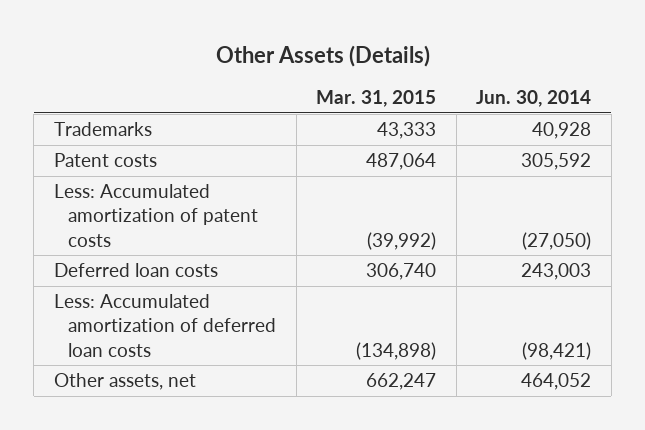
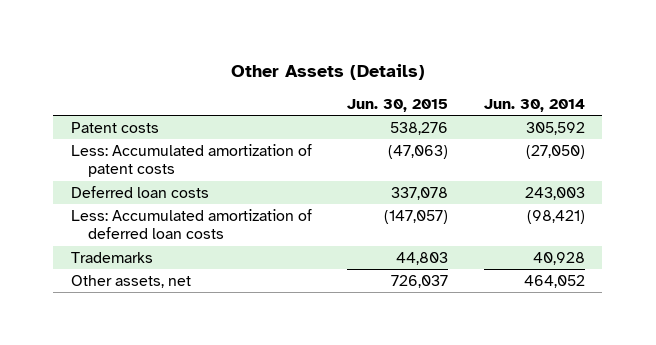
[316,90,437,108] Mar. 31, 2015 -> none
none -> [347,99,449,113] Jun. 30, 2015
[53,122,152,137] Trademarks -> [70,251,153,263] Trademarks

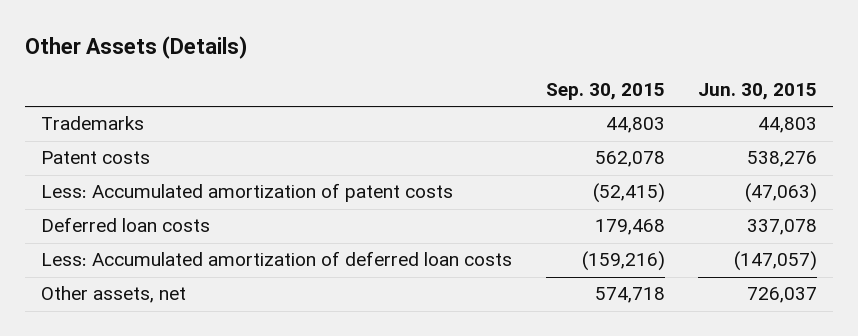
[483,99,585,113] Jun. 30, 2014 -> none
none -> [545,83,665,101] Sep. 30, 2015
[70,251,153,263] Trademarks -> [41,116,145,131] Trademarks

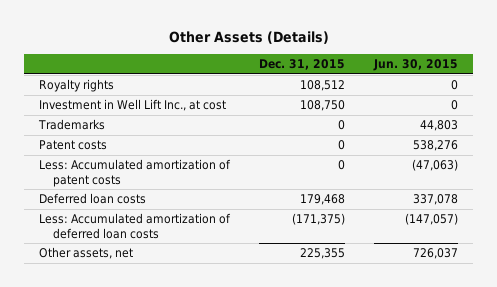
[545,83,665,101] Sep. 30, 2015 -> none
none -> [259,59,346,71] Dec. 31, 2015
none -> [38,79,114,93] Royalty rights
none -> [38,99,226,112] Investment in Well Lift Inc., at cost

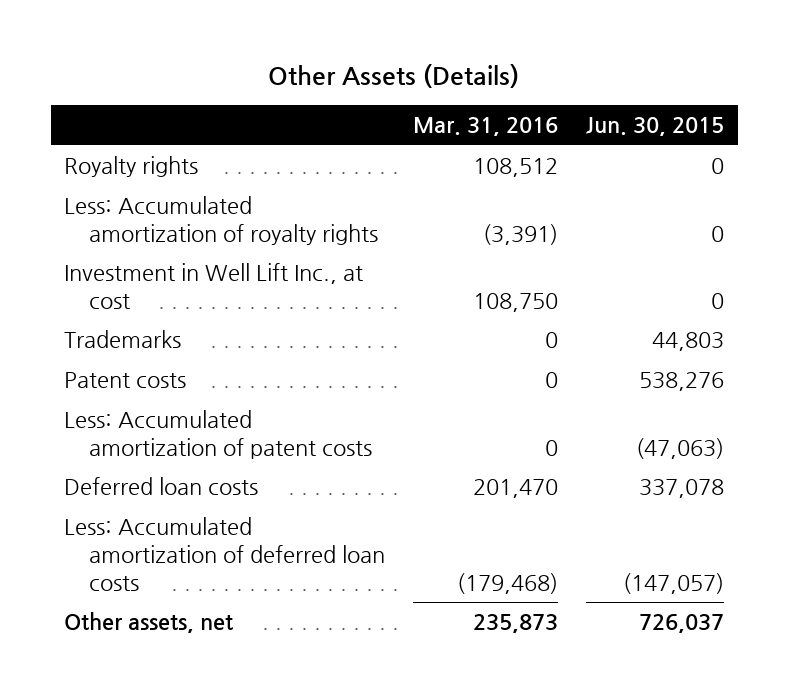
[259,59,346,71] Dec. 31, 2015 -> none
none -> [412,117,558,137] Mar. 31, 2016
none -> [64,196,379,245] Less: Accumulated amortization of royalty rights

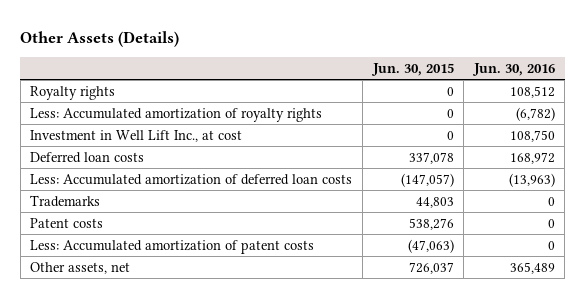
[412,117,558,137] Mar. 31, 2016 -> none
none -> [471,62,555,76] Jun. 30, 2016
[64,477,259,496] Deferred loan costs -> [30,151,145,163] Deferred loan costs
[64,517,386,591] Less: Accumulated amortization of deferred loan costs -> [30,173,353,185] Less: Accumulated amortization of deferred loan costs

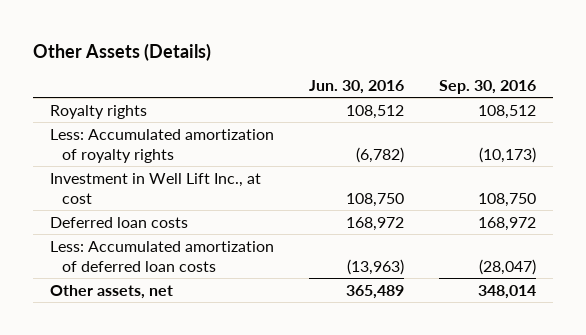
[370,62,454,76] Jun. 30, 2015 -> none
none -> [438,80,536,95] Sep. 30, 2016
[30,194,101,207] Trademarks -> none
[30,217,104,228] Patent costs -> none
[30,239,315,254] Less: Accumulated amortization of patent costs -> none

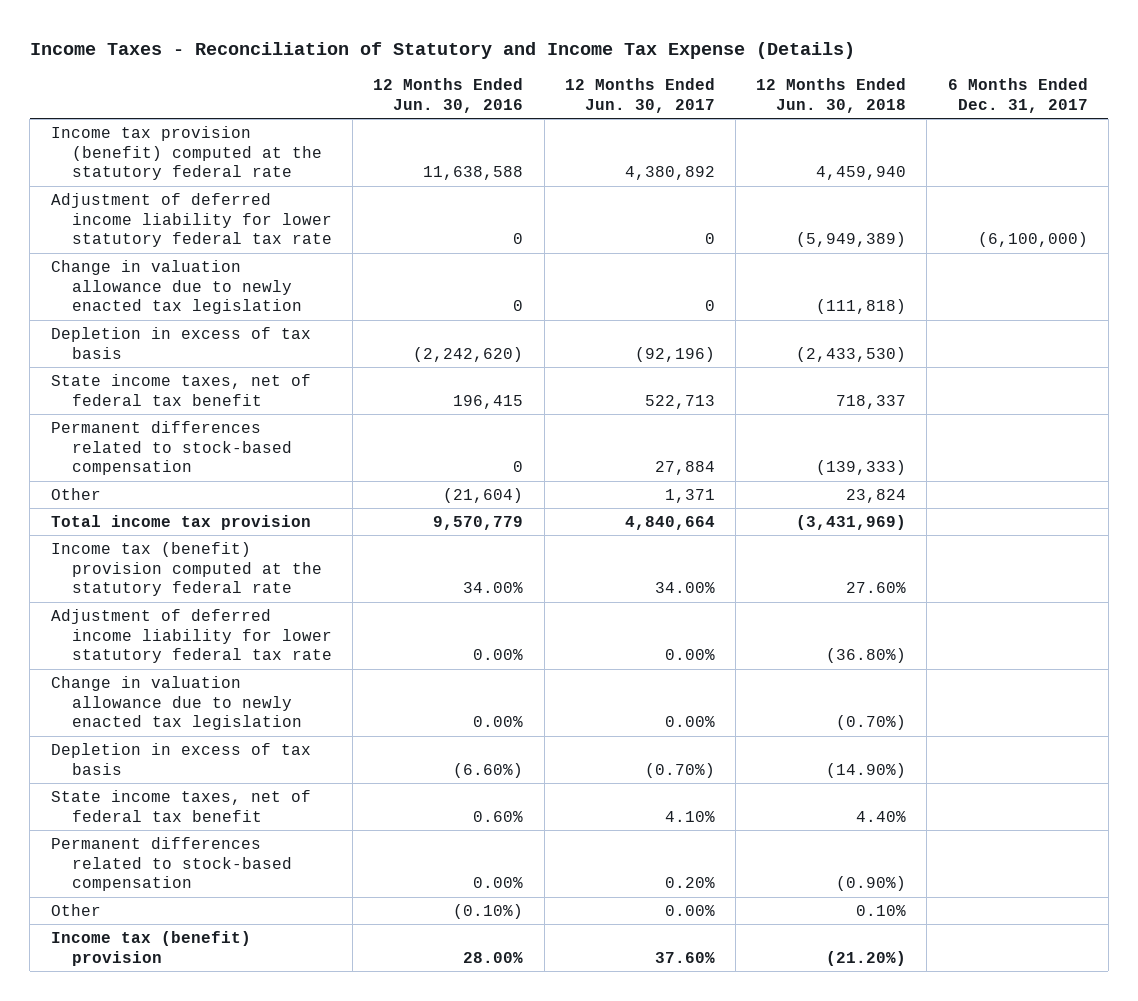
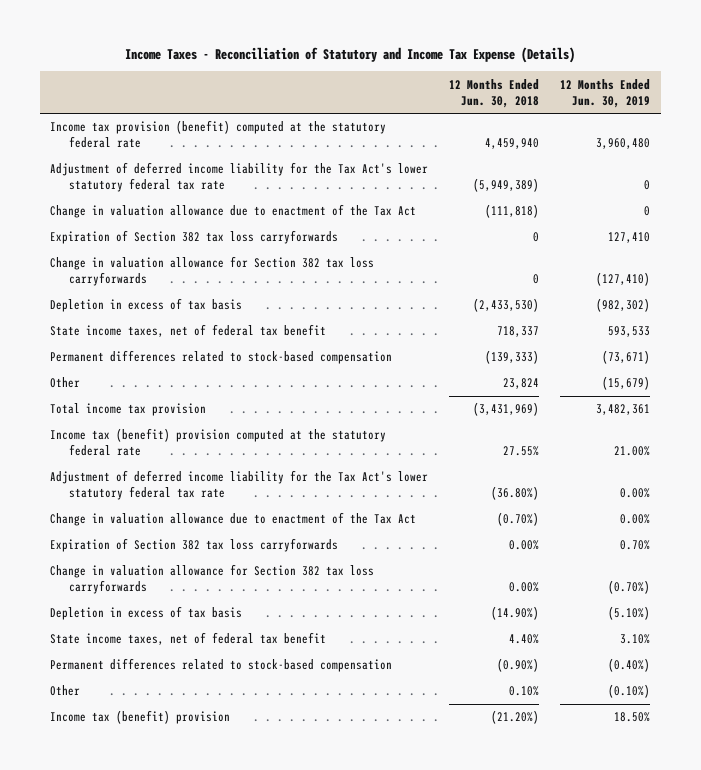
[373,78,524,114] 12 Months Ended Jun. 30, 2016 -> none
[564,78,715,114] 12 Months Ended Jun. 30, 2017 -> none
[947,78,1088,114] 6 Months Ended Dec. 31, 2017 -> none
none -> [560,78,651,108] 12 Months Ended Jun. 30, 2019
[50,193,333,248] Adjustment of deferred income liability for lower statutory federal tax rate -> [50,162,429,193] Adjustment of deferred income liability for the Tax Act's lower statutory federal tax rate
[50,260,303,315] Change in valuation allowance due to newly enacted tax legislation -> [50,204,417,219] Change in valuation allowance due to enactment of the Tax Act
none -> [50,230,339,245] Expiration of Section 382 tax loss carryforwards
none -> [50,256,375,287] Change in valuation allowance for Section 382 tax loss carryforwards
[846,582,907,594] 27.60% -> [503,446,540,457] 27.55%
[50,609,333,664] Adjustment of deferred income liability for lower statutory federal tax rate -> [50,470,429,501] Adjustment of deferred income liability for the Tax Act's lower statutory federal tax rate
[50,676,303,731] Change in valuation allowance due to newly enacted tax legislation -> [50,512,417,527] Change in valuation allowance due to enactment of the Tax Act
none -> [50,538,339,553] Expiration of Section 382 tax loss carryforwards
none -> [50,564,375,595] Change in valuation allowance for Section 382 tax loss carryforwards

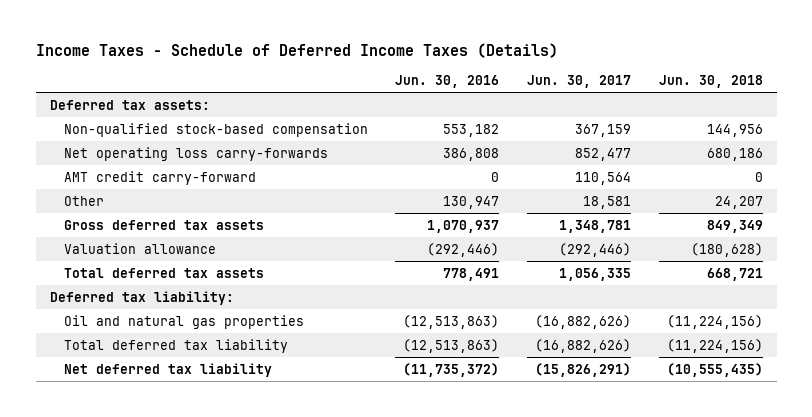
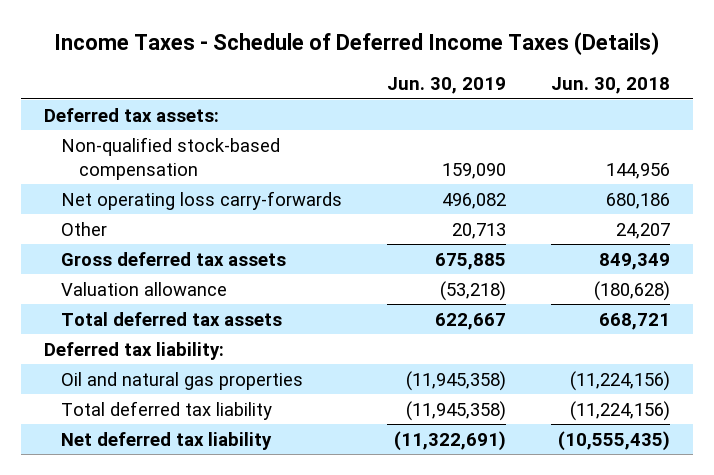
[395,75,500,89] Jun. 30, 2016 -> none
[527,75,632,89] Jun. 30, 2017 -> none
none -> [387,77,507,95] Jun. 30, 2019
[63,170,256,185] AMT credit carry-forward -> none

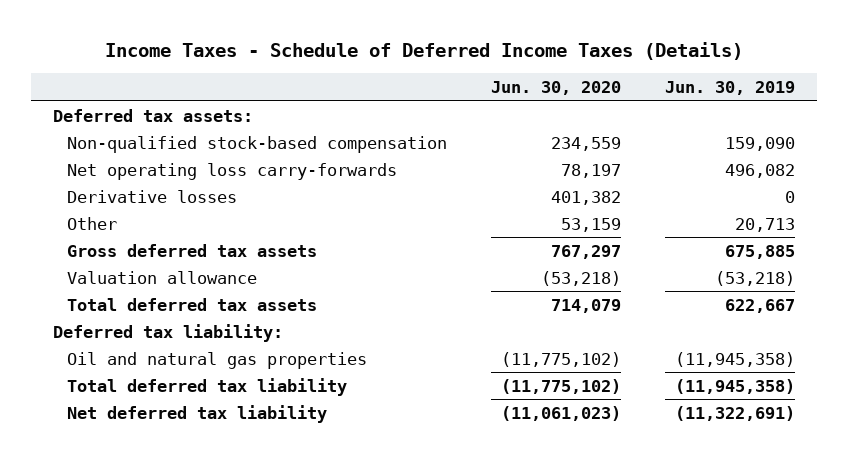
[551,77,671,95] Jun. 30, 2018 -> none
none -> [491,81,622,96] Jun. 30, 2020
none -> [67,189,238,203] Derivative losses

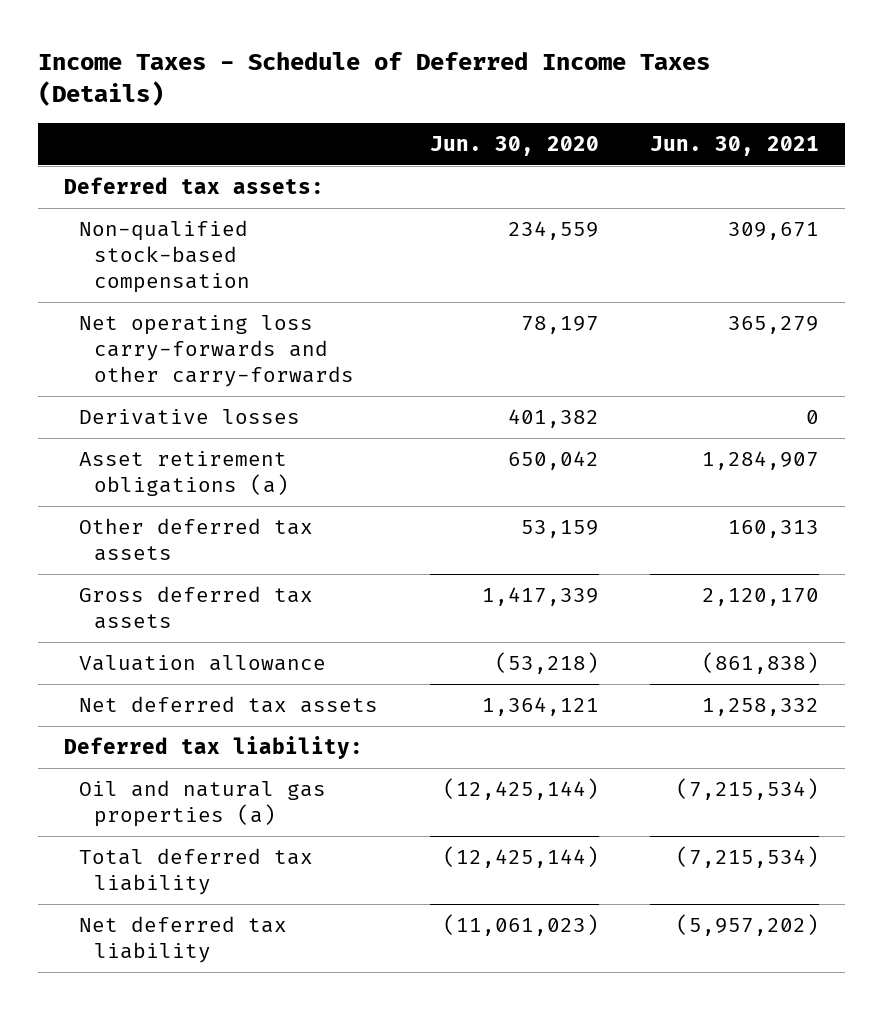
[664,81,795,96] Jun. 30, 2019 -> none
none -> [650,136,820,157] Jun. 30, 2021
[67,162,398,180] Net operating loss carry-forwards -> [79,315,354,388] Net operating loss carry-forwards and other carry-forwards
none -> [79,451,289,497] Asset retirement obligations (a)
[67,216,118,230] Other -> [79,518,314,562] Other deferred tax assets
[551,244,622,259] 767,297 -> [481,587,599,607] 1,417,339
[67,297,318,311] Total deferred tax assets -> [79,696,379,714] Net deferred tax assets
[551,298,622,313] 714,079 -> [481,697,599,717] 1,364,121
[67,351,368,369] Oil and natural gas properties -> [79,780,327,828] Oil and natural gas properties (a)
[501,351,622,367] (11,775,102) -> [442,778,599,801] (12,425,144)
[501,378,622,394] (11,775,102) -> [442,846,599,869] (12,425,144)

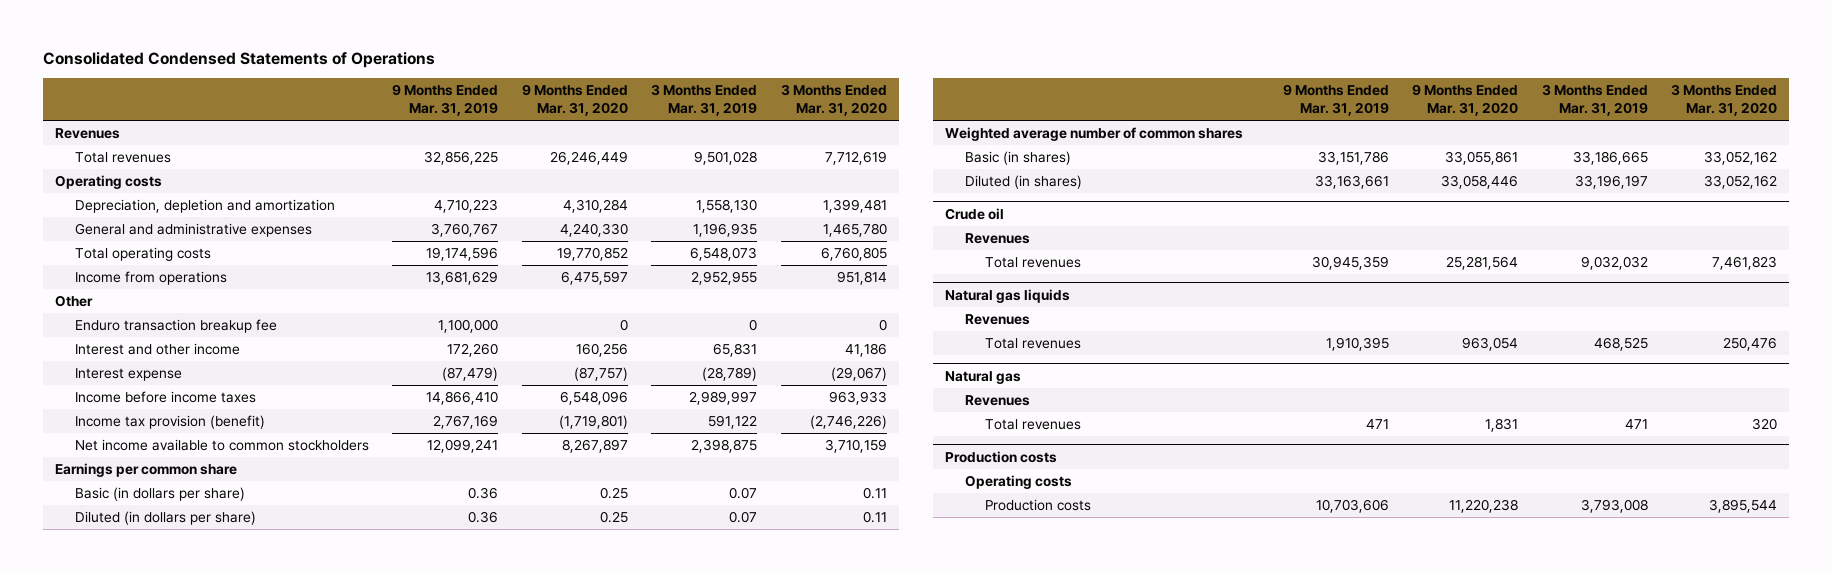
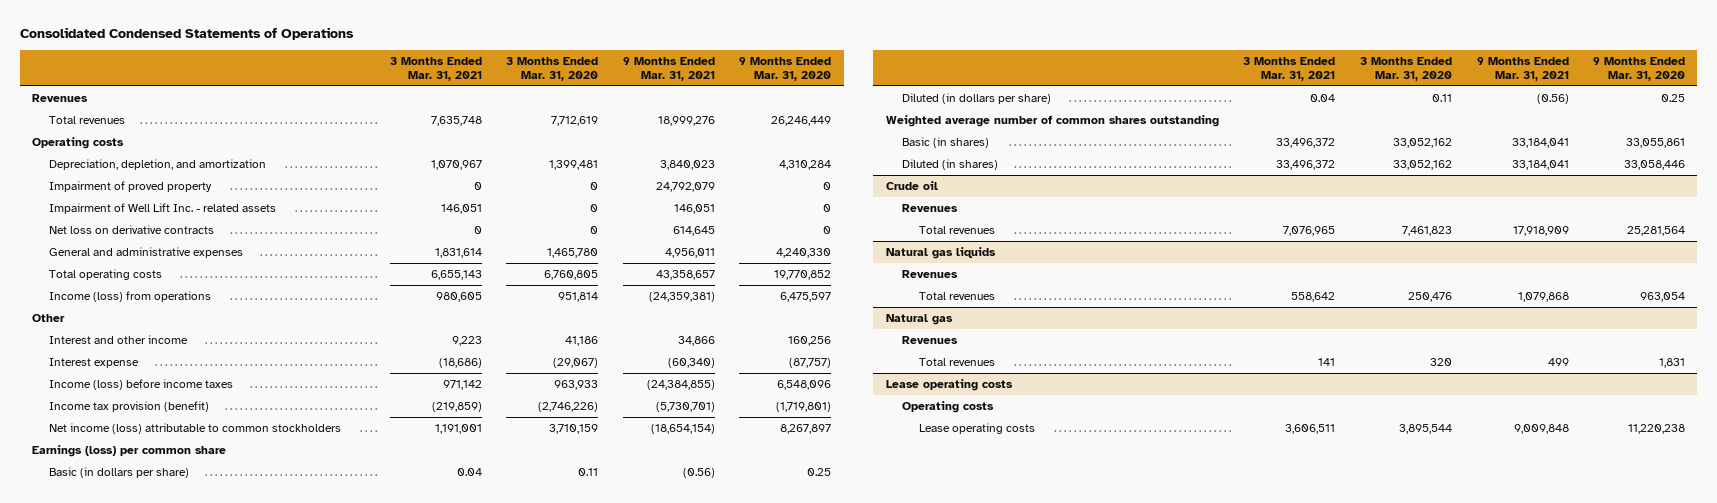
[392,84,499,117] 9 Months Ended Mar. 31, 2019 -> none
[651,84,758,117] 3 Months Ended Mar. 31, 2019 -> none
none -> [389,57,482,81] 3 Months Ended Mar. 31, 2021
none -> [622,57,715,81] 9 Months Ended Mar. 31, 2021
[74,199,335,214] Depreciation, depletion and amortization -> [48,159,266,171] Depreciation, depletion, and amortization
none -> [48,181,212,193] Impairment of proved property
none -> [48,203,276,215] Impairment of Well Lift Inc. - related assets
none -> [48,225,214,235] Net loss on derivative contracts
[74,271,227,286] Income from operations -> [48,291,211,303] Income (loss) from operations
[74,319,277,334] Enduro transaction breakup fee -> none
[74,391,256,404] Income before income taxes -> [48,379,233,391] Income (loss) before income taxes
[74,439,369,452] Net income available to common stockholders -> [48,423,341,435] Net income (loss) attributable to common stockholders
[54,463,237,478] Earnings per common share -> [31,445,226,458] Earnings (loss) per common share
[945,127,1244,142] Weighted average number of common shares -> [885,115,1219,128] Weighted average number of common shares outstanding
[945,450,1058,463] Production costs -> [885,379,1013,392] Lease operating costs
[985,499,1092,512] Production costs -> [918,423,1035,435] Lease operating costs

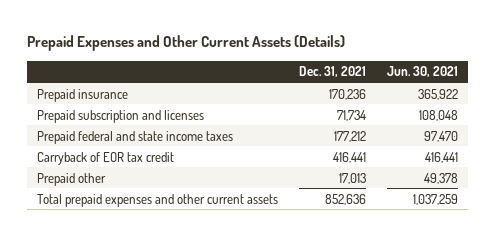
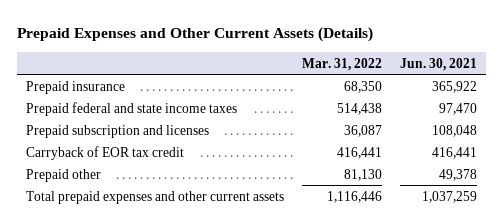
[298,66,366,78] Dec. 31, 2021 -> none
none -> [302,57,383,71] Mar. 31, 2022
[37,109,205,123] Prepaid subscription and licenses -> [26,124,210,138] Prepaid subscription and licenses

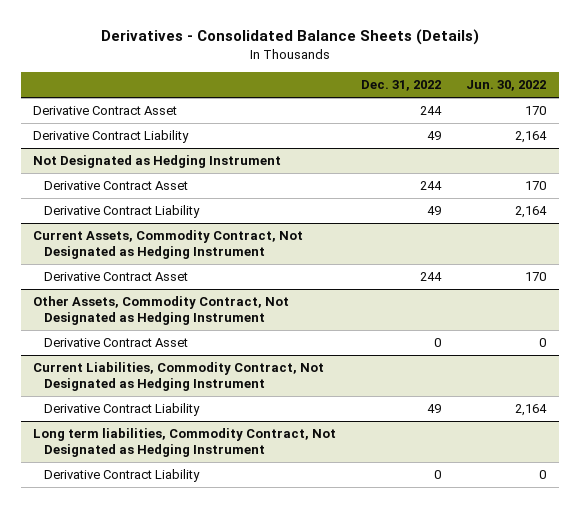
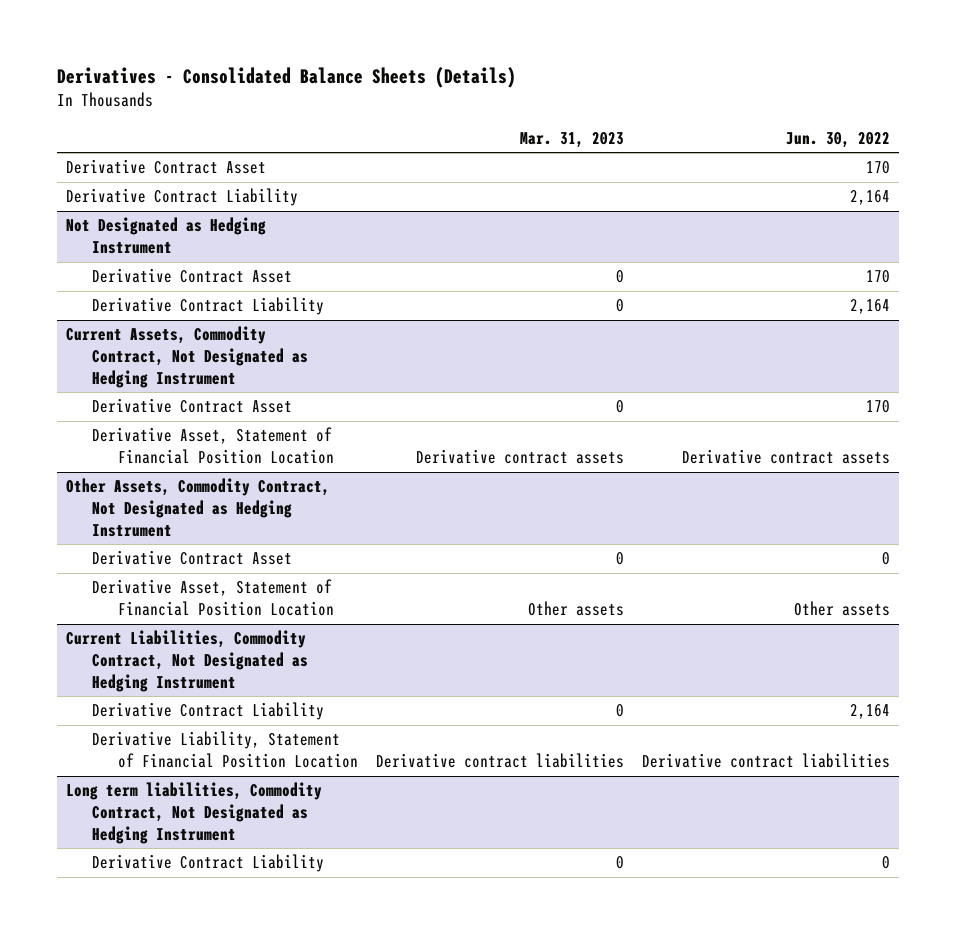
[361,79,442,91] Dec. 31, 2022 -> none
none -> [520,131,625,148] Mar. 31, 2023
none -> [91,427,334,465] Derivative Asset, Statement of Financial Position Location
none -> [91,579,334,617] Derivative Asset, Statement of Financial Position Location
none -> [91,731,358,769] Derivative Liability, Statement of Financial Position Location

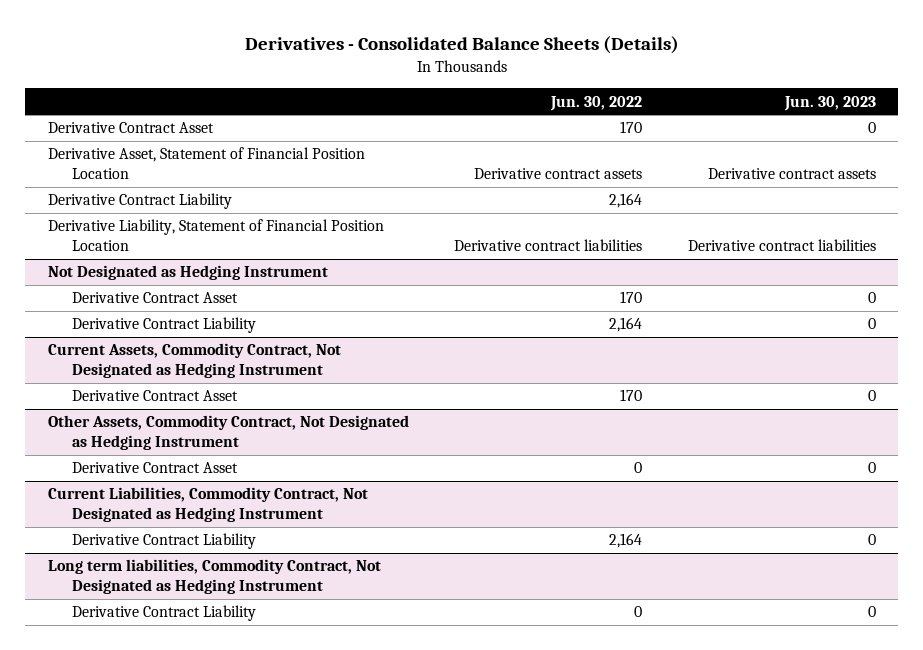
[520,131,625,148] Mar. 31, 2023 -> none
none -> [783,95,876,111] Jun. 30, 2023
none -> [47,147,365,180] Derivative Asset, Statement of Financial Position Location
none -> [47,219,384,252] Derivative Liability, Statement of Financial Position Location
[91,427,334,465] Derivative Asset, Statement of Financial Position Location -> none
[91,579,334,617] Derivative Asset, Statement of Financial Position Location -> none
[91,731,358,769] Derivative Liability, Statement of Financial Position Location -> none

